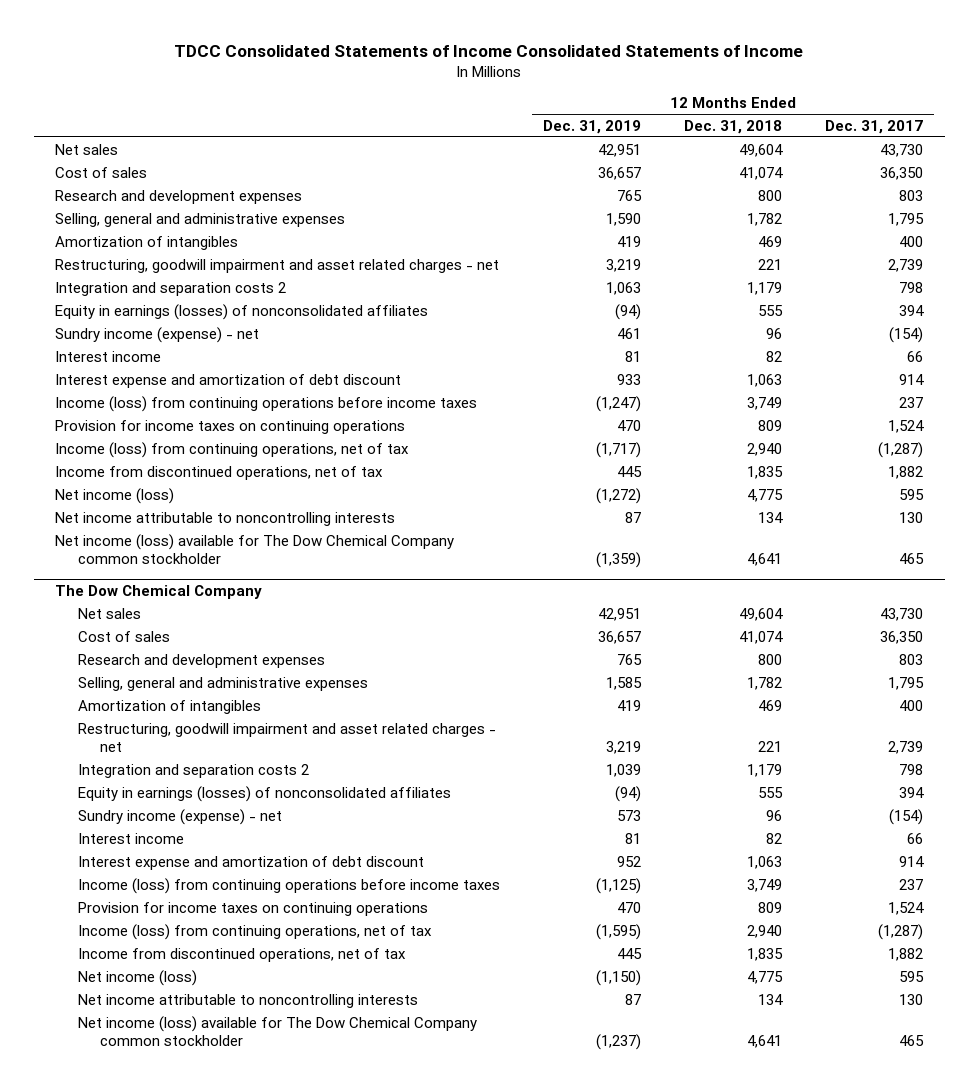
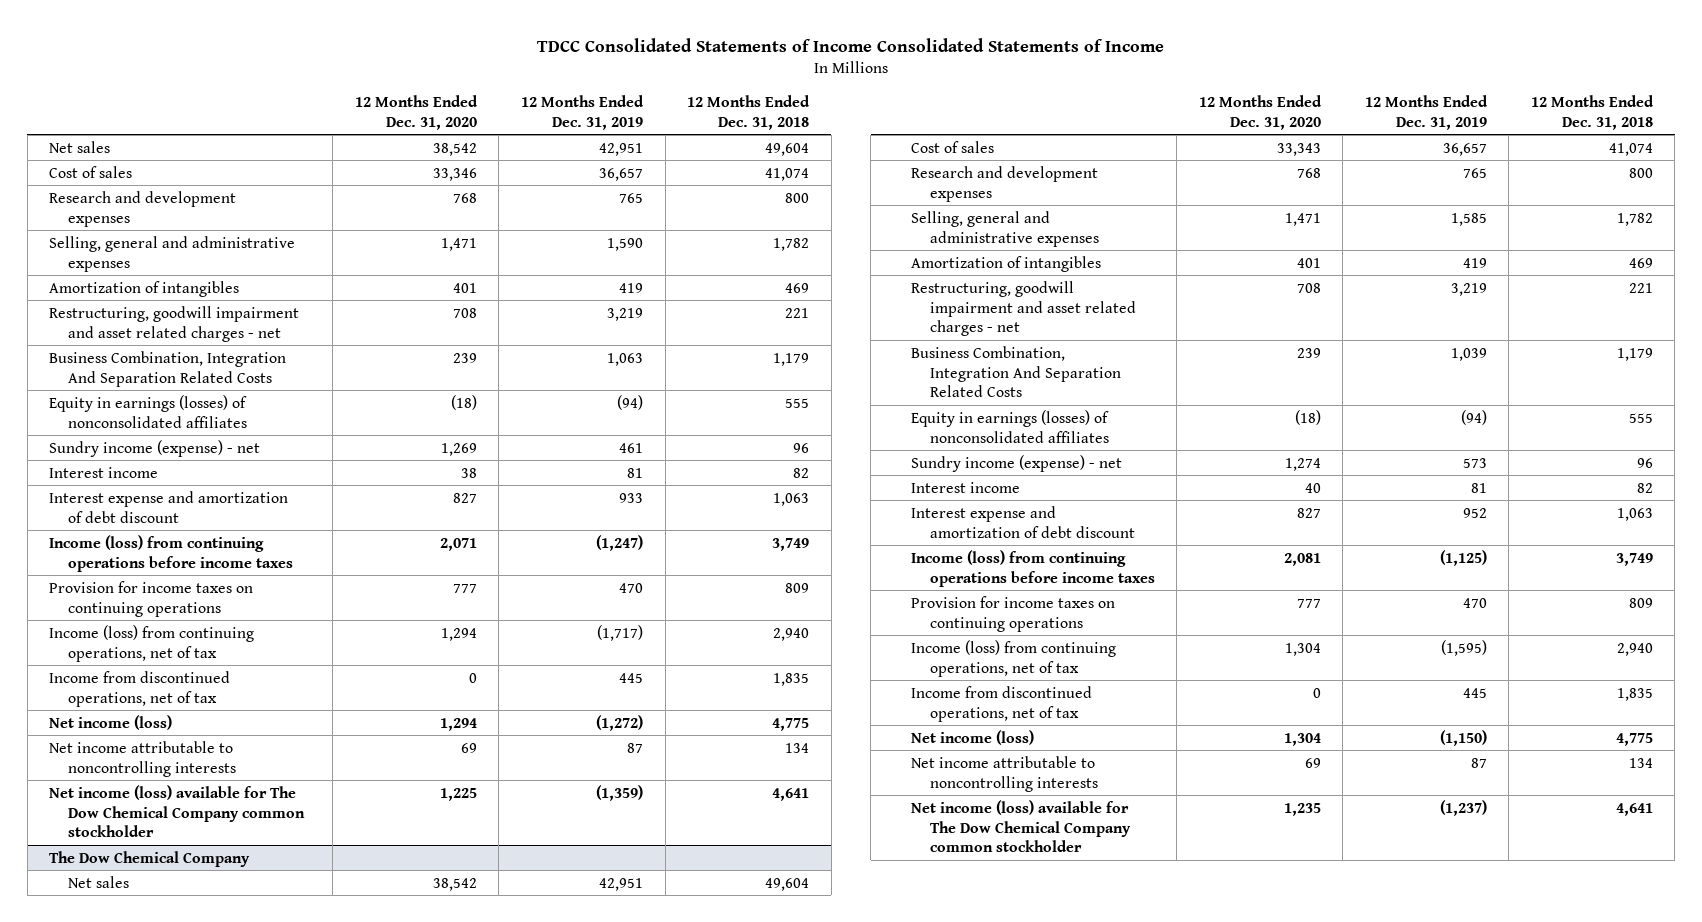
[825,119,924,134] Dec. 31, 2017 -> none
none -> [354,94,478,130] 12 Months Ended Dec. 31, 2020
[55,281,287,296] Integration and separation costs 2 -> [49,350,287,387] Business Combination, Integration And Separation Related Costs
[77,763,309,778] Integration and separation costs 2 -> [911,345,1121,398] Business Combination, Integration And Separation Related Costs

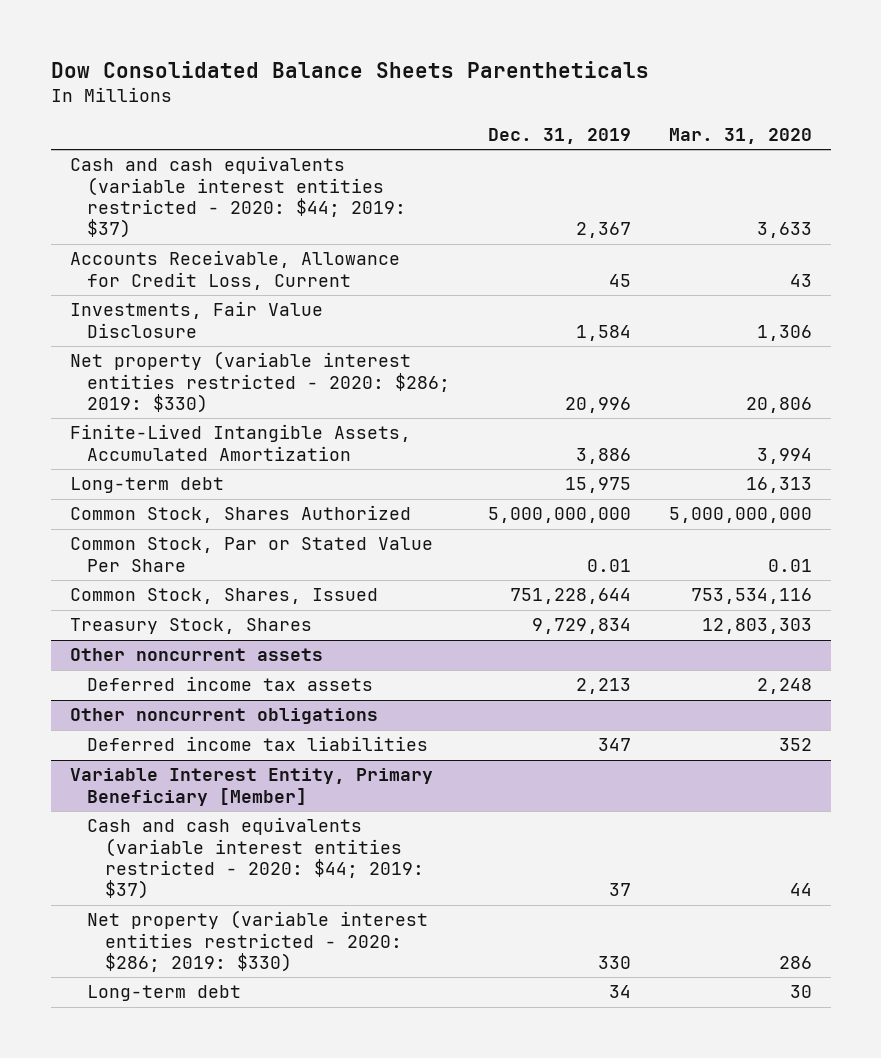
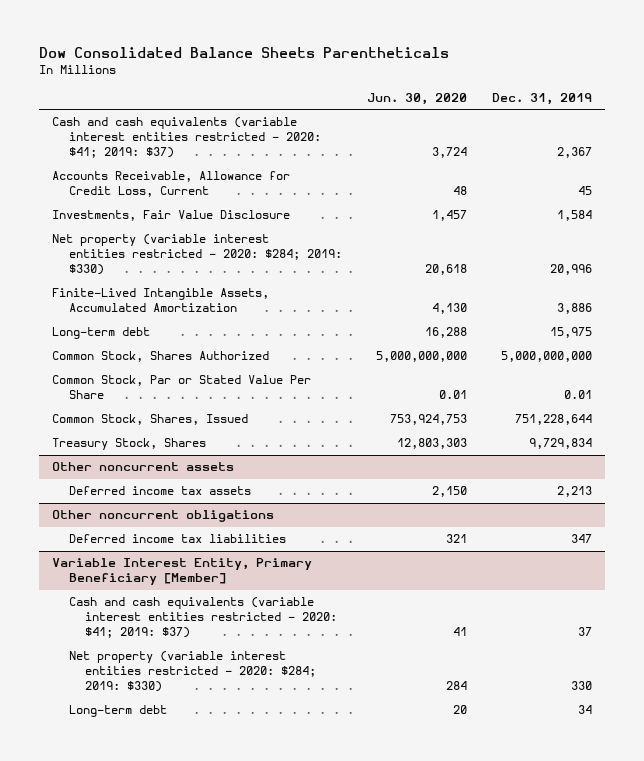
[668,127,812,144] Mar. 31, 2020 -> none
none -> [366,92,467,105] Jun. 30, 2020
[69,156,407,239] Cash and cash equivalents (variable interest entities restricted - 2020: $44; 2019: $37) -> [51,117,321,159] Cash and cash equivalents (variable interest entities restricted - 2020: $41; 2019: $37)
[69,351,451,413] Net property (variable interest entities restricted - 2020: $286; 2019: $330) -> [51,234,342,276] Net property (variable interest entities restricted - 2020: $284; 2019: $330)
[87,817,425,900] Cash and cash equivalents (variable interest entities restricted - 2020: $44; 2019: $37) -> [68,597,338,639] Cash and cash equivalents (variable interest entities restricted - 2020: $41; 2019: $37)
[87,910,429,972] Net property (variable interest entities restricted - 2020: $286; 2019: $330) -> [68,651,317,693] Net property (variable interest entities restricted - 2020: $284; 2019: $330)

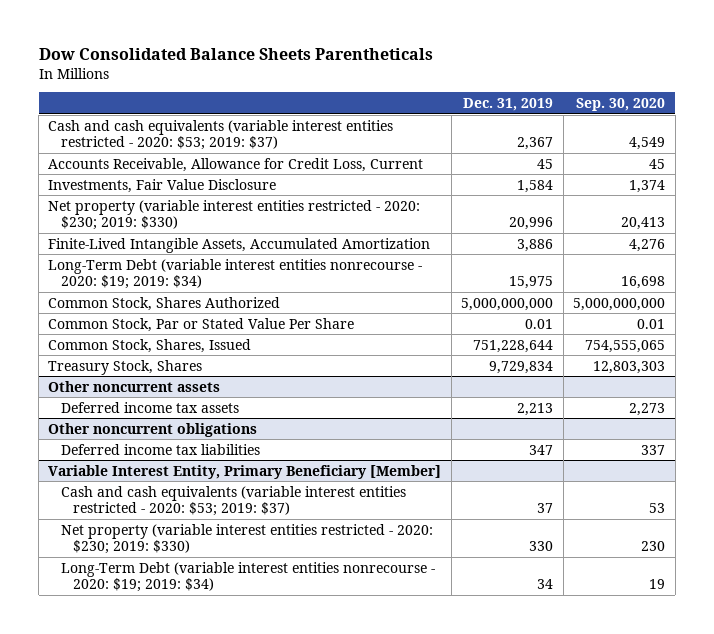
[366,92,467,105] Jun. 30, 2020 -> none
none -> [576,97,666,111] Sep. 30, 2020
[51,117,321,159] Cash and cash equivalents (variable interest entities restricted - 2020: $41; 2019: $37) -> [48,119,394,151] Cash and cash equivalents (variable interest entities restricted - 2020: $53; 2019: $37)
[51,234,342,276] Net property (variable interest entities restricted - 2020: $284; 2019: $330) -> [48,199,421,231] Net property (variable interest entities restricted - 2020: $230; 2019: $330)
[51,327,150,340] Long-term debt -> [48,258,423,290] Long-Term Debt (variable interest entities nonrecourse - 2020: $19; 2019: $34)
[68,597,338,639] Cash and cash equivalents (variable interest entities restricted - 2020: $41; 2019: $37) -> [60,485,406,517] Cash and cash equivalents (variable interest entities restricted - 2020: $53; 2019: $37)
[68,651,317,693] Net property (variable interest entities restricted - 2020: $284; 2019: $330) -> [60,523,433,555] Net property (variable interest entities restricted - 2020: $230; 2019: $330)
[68,705,167,718] Long-term debt -> [60,561,435,593] Long-Term Debt (variable interest entities nonrecourse - 2020: $19; 2019: $34)

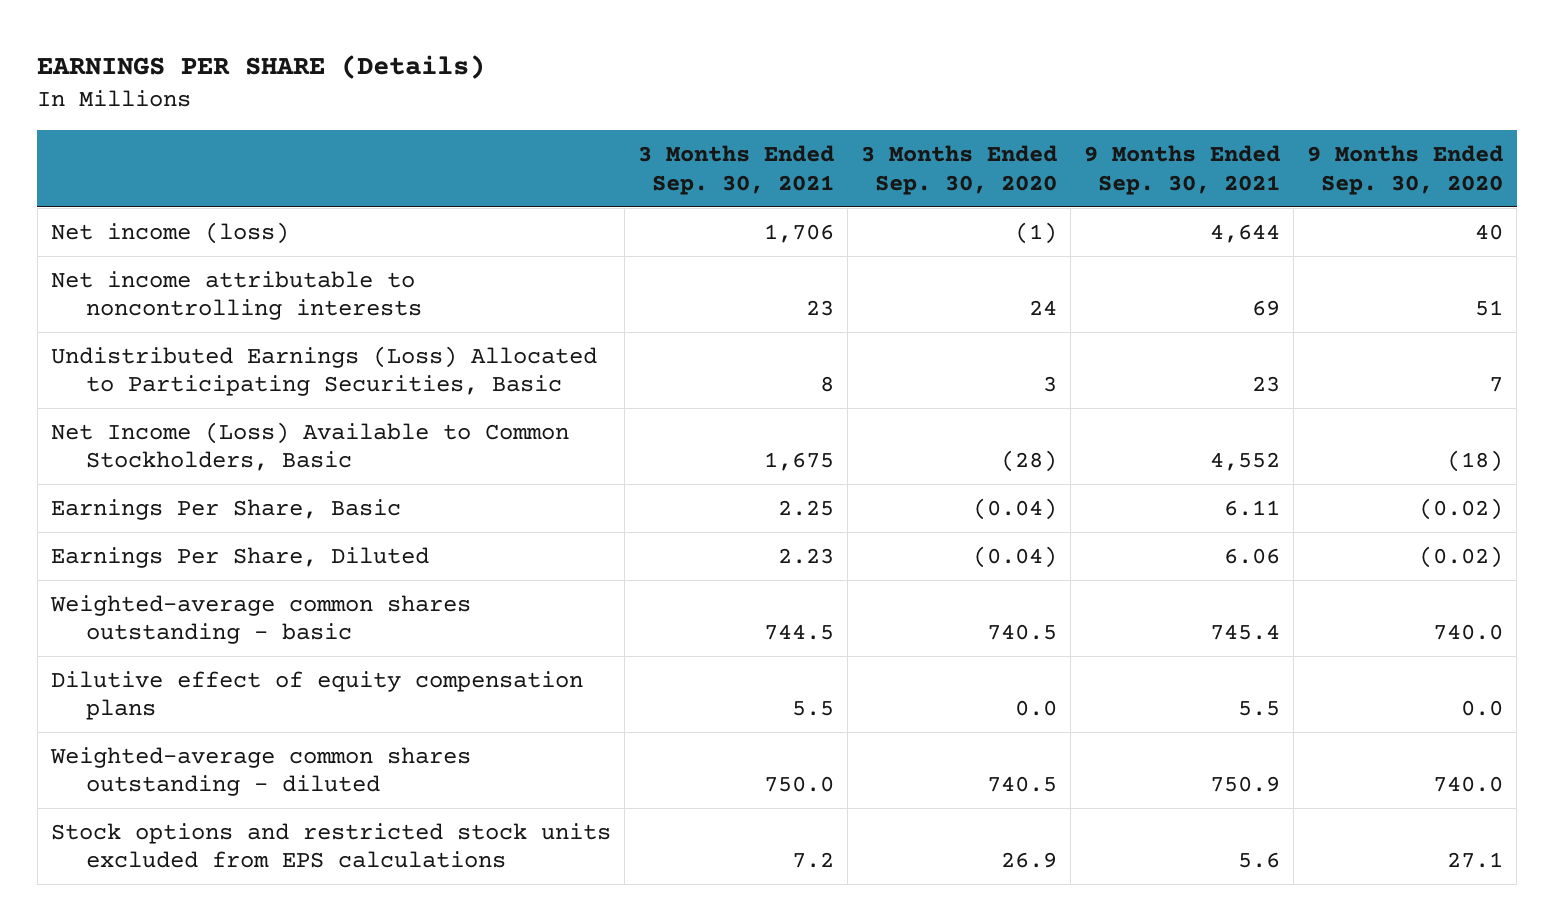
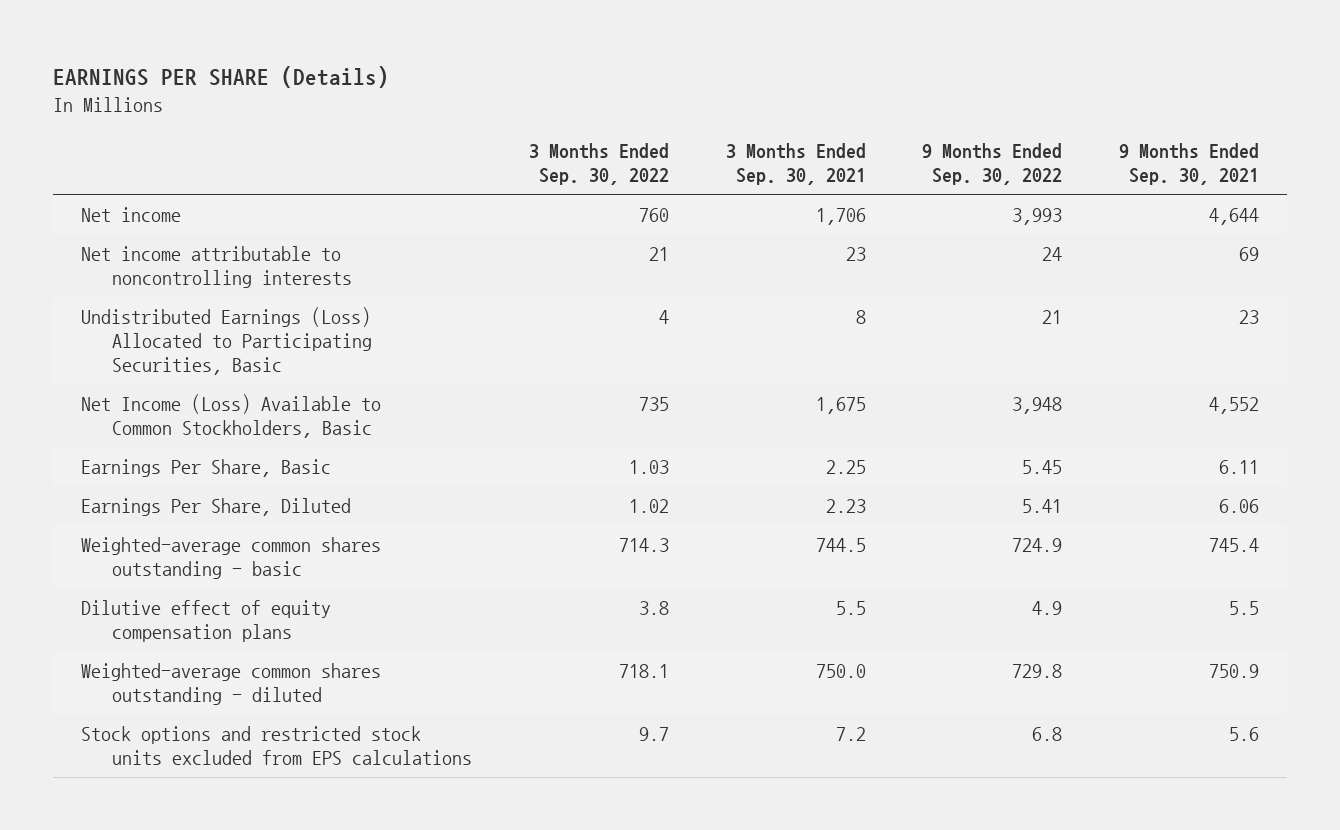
[860,145,1057,195] 3 Months Ended Sep. 30, 2020 -> none
[1307,145,1504,195] 9 Months Ended Sep. 30, 2020 -> none
none -> [529,143,670,186] 3 Months Ended Sep. 30, 2022
none -> [922,143,1063,186] 9 Months Ended Sep. 30, 2022
[50,221,289,244] Net income (loss) -> [81,206,182,222] Net income

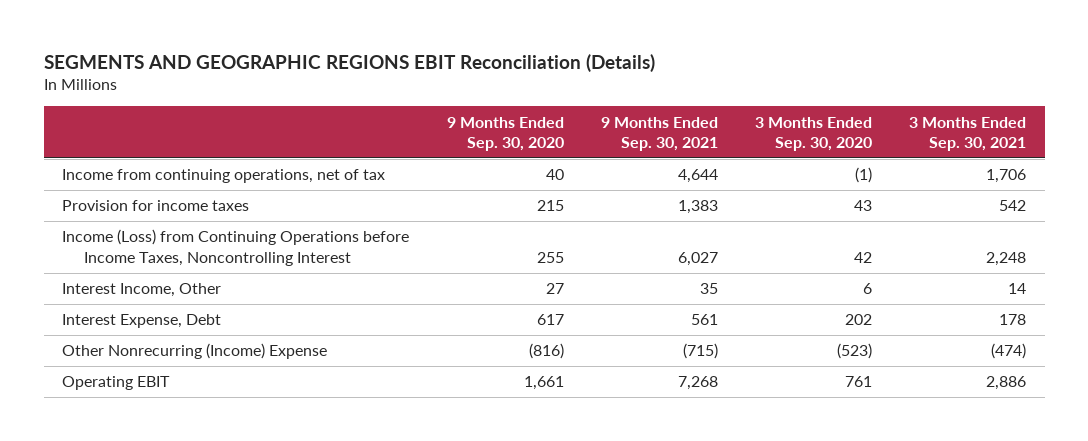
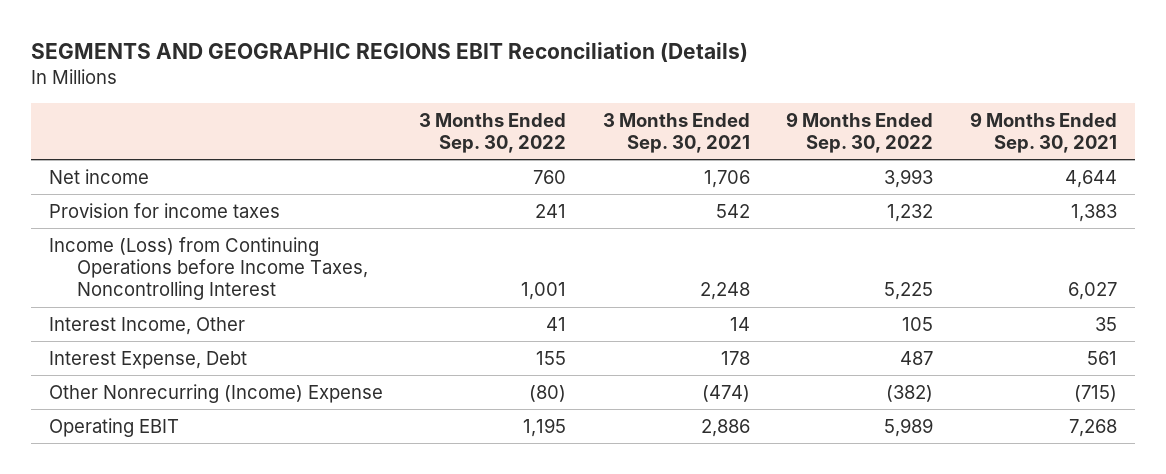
[446,116,564,152] 9 Months Ended Sep. 30, 2020 -> none
[754,116,872,152] 3 Months Ended Sep. 30, 2020 -> none
none -> [419,112,567,153] 3 Months Ended Sep. 30, 2022
none -> [786,111,934,153] 9 Months Ended Sep. 30, 2022
[62,169,386,184] Income from continuing operations, net of tax -> [48,168,149,184] Net income

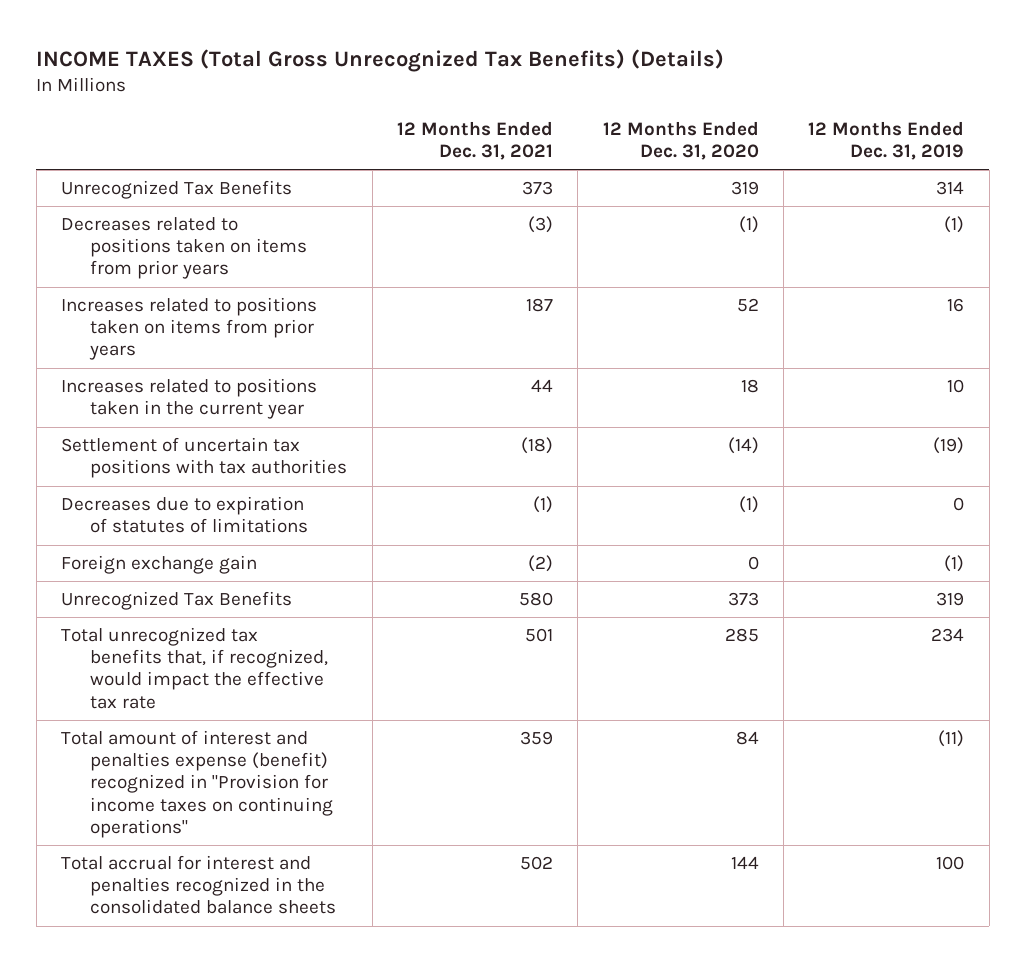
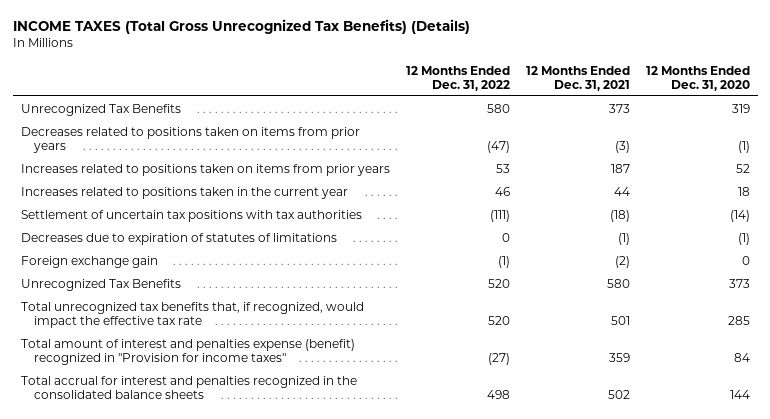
[808,120,965,160] 12 Months Ended Dec. 31, 2019 -> none
none -> [405,65,510,91] 12 Months Ended Dec. 31, 2022
[61,730,334,838] Total amount of interest and penalties expense (benefit) recognized in "Provision for income taxes on continuing operations" -> [20,338,355,365] Total amount of interest and penalties expense (benefit) recognized in "Provision for income taxes"

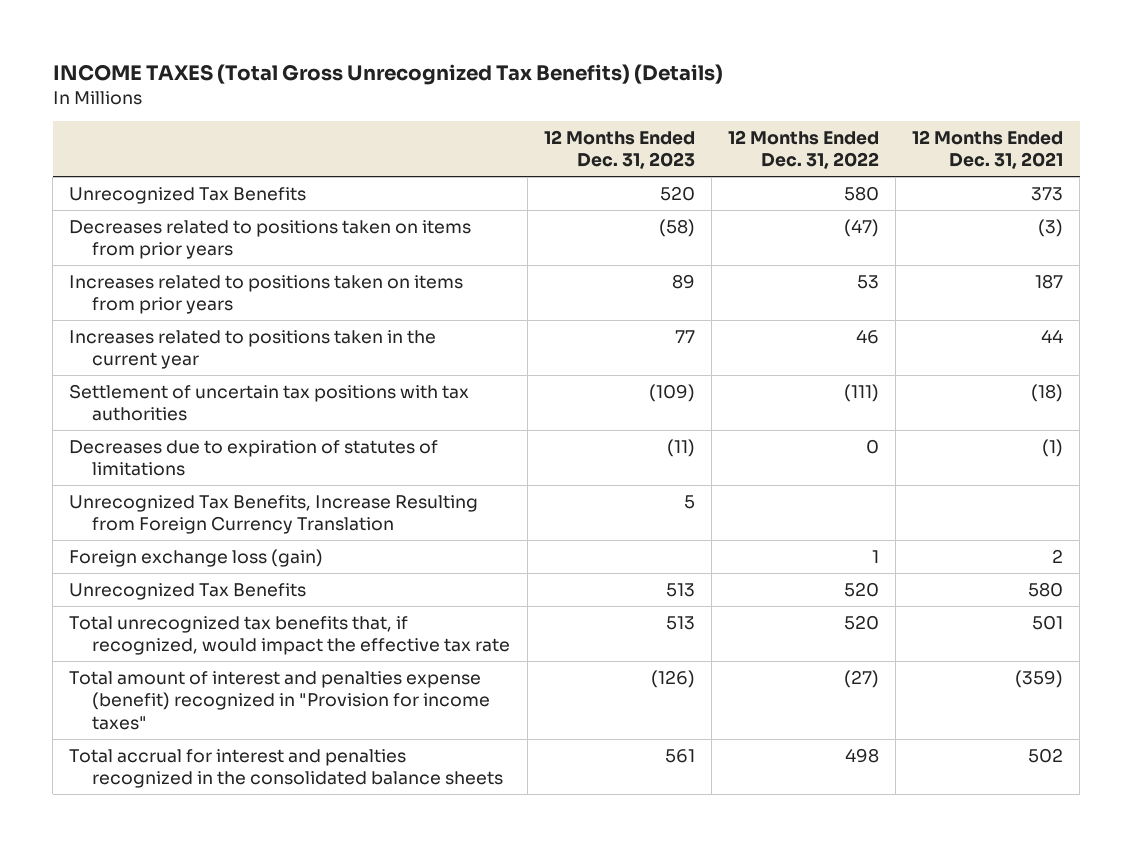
[645,65,750,91] 12 Months Ended Dec. 31, 2020 -> none
none -> [543,129,695,170] 12 Months Ended Dec. 31, 2023
none -> [69,494,479,535] Unrecognized Tax Benefits, Increase Resulting from Foreign Currency Translation
[20,255,158,268] Foreign exchange gain -> [69,548,324,567] Foreign exchange loss (gain)
[497,255,510,268] (1) -> [871,549,879,563] 1
[614,255,630,268] (2) -> [1052,548,1064,563] 2
[608,352,630,362] 359 -> [1015,669,1064,688] (359)

